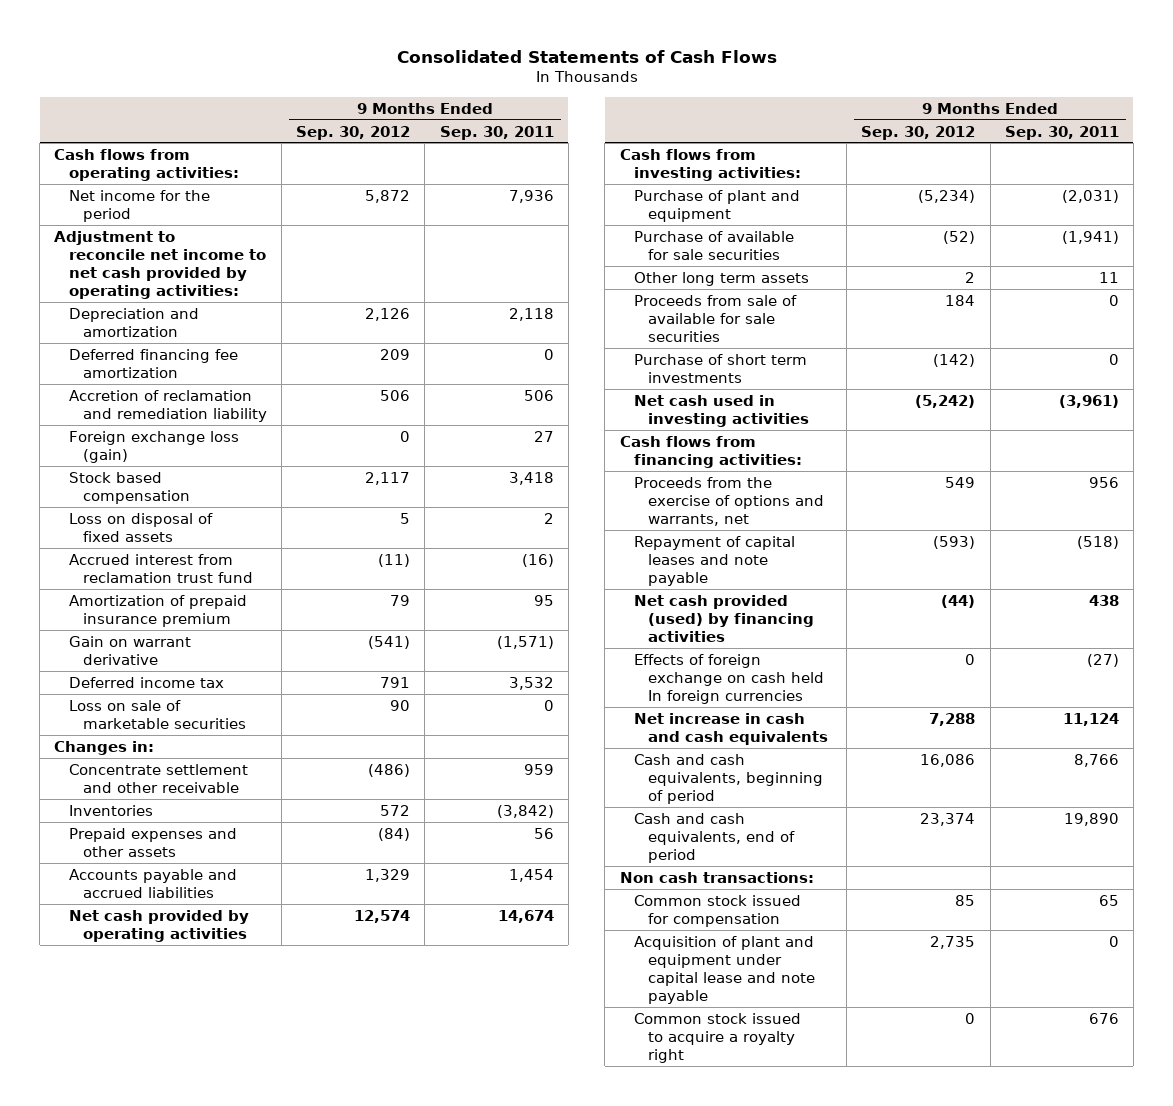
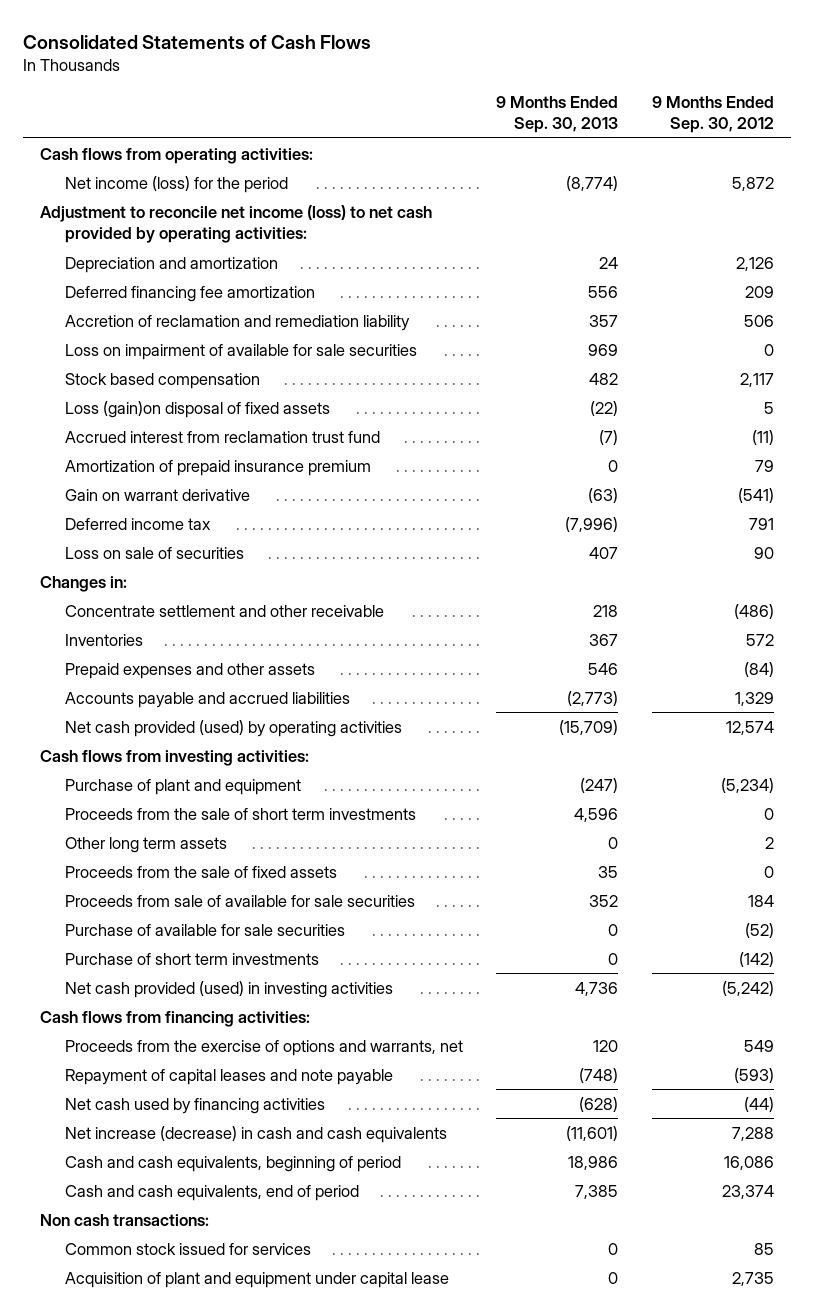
[439,125,554,140] Sep. 30, 2011 -> none
none -> [496,95,619,134] 9 Months Ended Sep. 30, 2013
[68,189,210,222] Net income for the period -> [64,175,288,193] Net income (loss) for the period
[54,230,266,300] Adjustment to reconcile net income to net cash provided by operating activities: -> [39,204,432,244] Adjustment to reconcile net income (loss) to net cash provided by operating activities:
[68,430,239,463] Foreign exchange loss (gain) -> none
none -> [64,343,417,360] Loss on impairment of available for sale securities
[68,512,213,542] Loss on disposal of fixed assets -> [64,400,330,418] Loss (gain)on disposal of fixed assets
[68,699,247,729] Loss on sale of marketable securities -> [64,546,244,559] Loss on sale of securities
[68,909,249,942] Net cash provided by operating activities -> [64,719,402,737] Net cash provided (used) by operating activities
none -> [64,807,416,820] Proceeds from the sale of short term investments
none -> [64,865,337,878] Proceeds from the sale of fixed assets
[633,230,794,260] Purchase of available for sale securities -> [64,923,345,936] Purchase of available for sale securities
[633,394,810,427] Net cash used in investing activities -> [64,980,393,998] Net cash provided (used) in investing activities
[633,653,825,705] Effects of foreign exchange on cash held In foreign currencies -> none
[633,594,815,643] Net cash provided (used) by financing activities -> [64,1097,325,1114] Net cash used by financing activities
[633,712,829,745] Net increase in cash and cash equivalents -> [64,1125,447,1143] Net increase (decrease) in cash and cash equivalents
[633,1012,801,1064] Common stock issued to acquire a royalty right -> none
[633,894,801,927] Common stock issued for compensation -> [64,1242,311,1255] Common stock issued for services
[633,935,816,1005] Acquisition of plant and equipment under capital lease and note payable -> [64,1271,449,1288] Acquisition of plant and equipment under capital lease

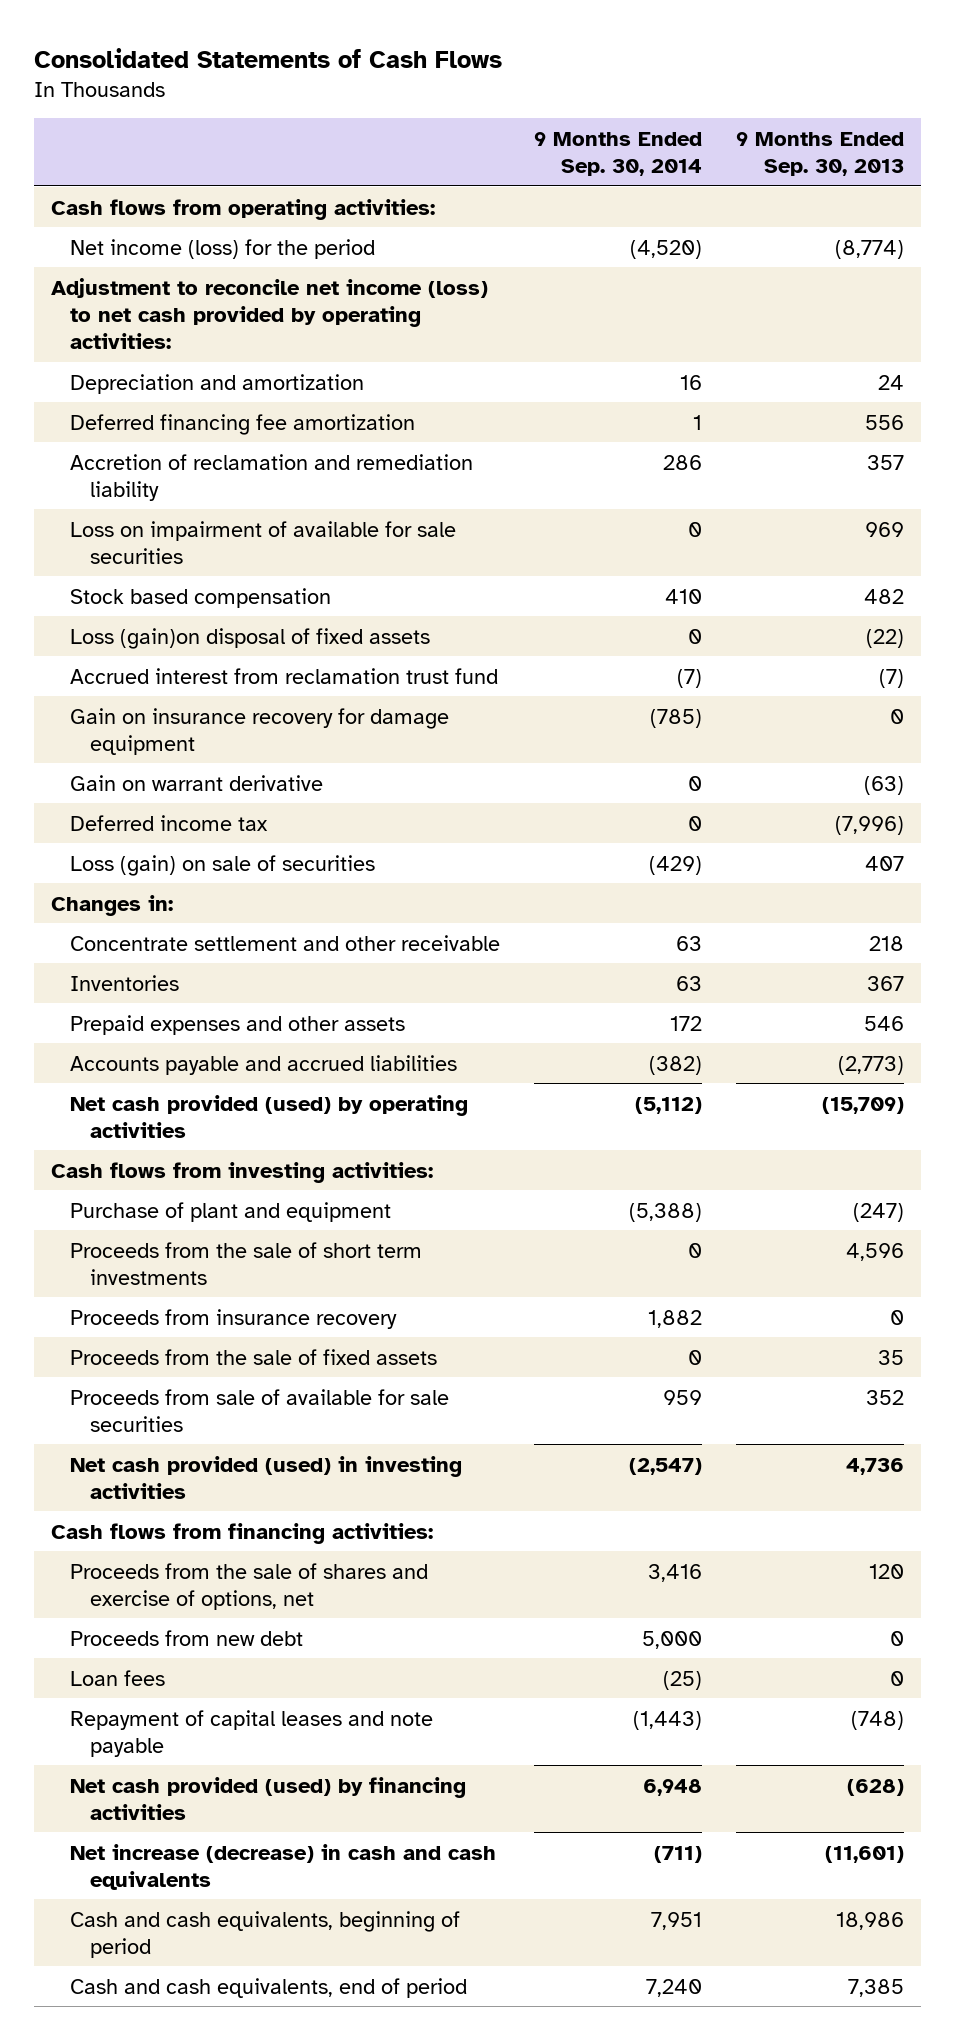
[652,95,775,134] 9 Months Ended Sep. 30, 2012 -> none
none -> [534,131,703,176] 9 Months Ended Sep. 30, 2014
[64,459,371,476] Amortization of prepaid insurance premium -> none
none -> [70,707,450,755] Gain on insurance recovery for damage equipment
[64,546,244,559] Loss on sale of securities -> [70,854,376,876] Loss (gain) on sale of securities
[64,836,227,853] Other long term assets -> none
none -> [70,1308,398,1329] Proceeds from insurance recovery
[64,923,345,936] Purchase of available for sale securities -> none
[64,952,319,965] Purchase of short term investments -> none
[64,1039,463,1056] Proceeds from the exercise of options and warrants, net -> [70,1562,429,1610] Proceeds from the sale of shares and exercise of options, net
none -> [70,1629,304,1646] Proceeds from new debt
none -> [70,1669,166,1686] Loan fees
[64,1097,325,1114] Net cash used by financing activities -> [70,1776,467,1820] Net cash provided (used) by financing activities
[39,1213,209,1226] Non cash transactions: -> none
[64,1242,311,1255] Common stock issued for services -> none
[64,1271,449,1288] Acquisition of plant and equipment under capital lease -> none

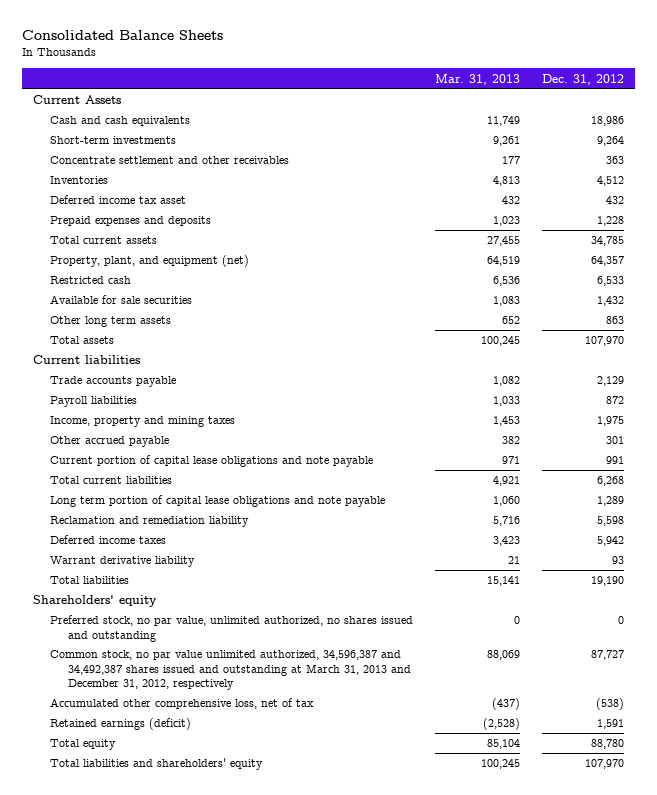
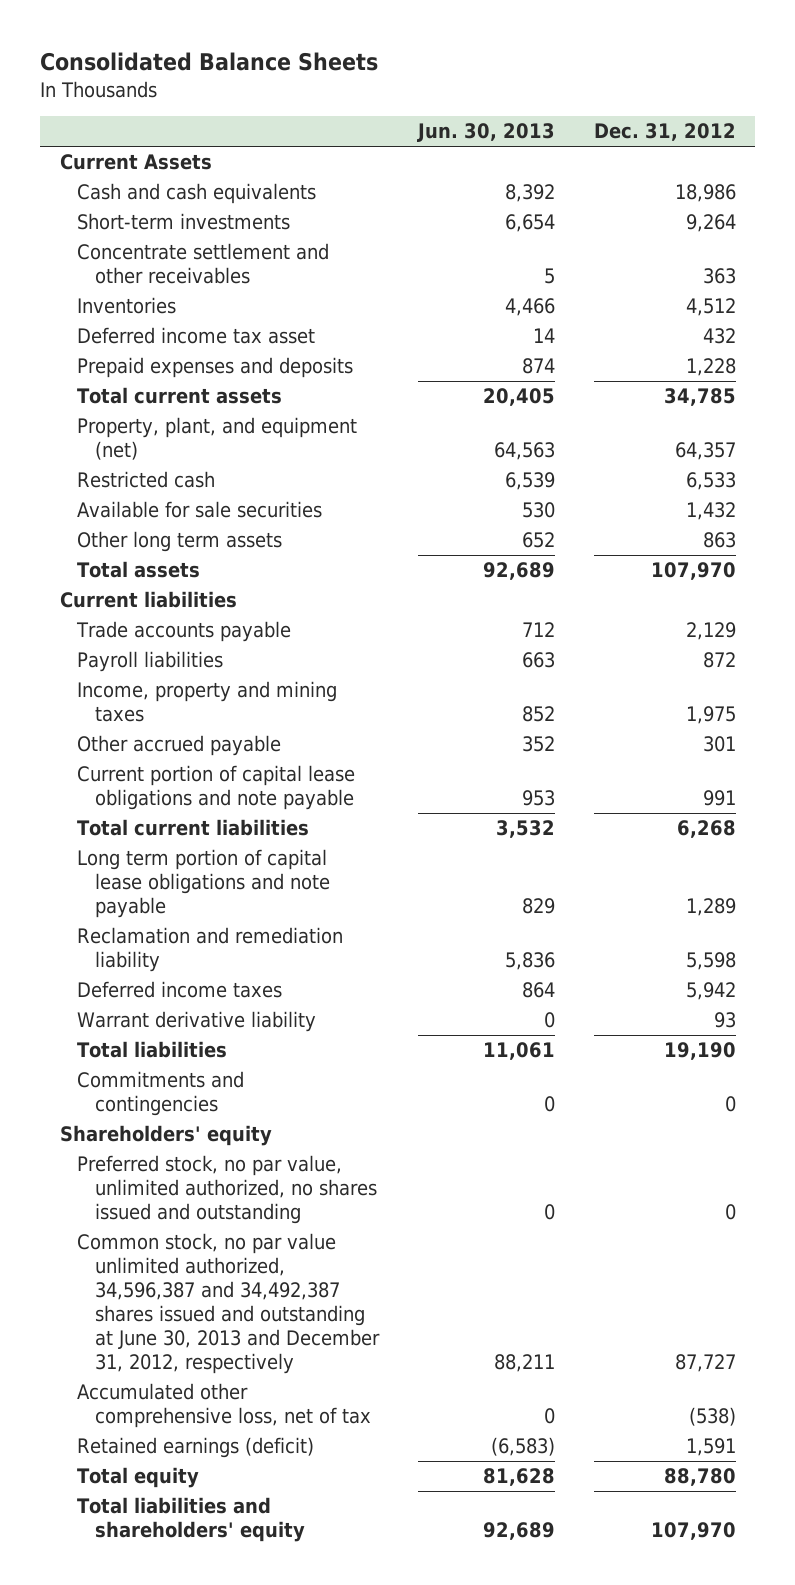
[435,73,521,85] Mar. 31, 2013 -> none
none -> [416,123,555,143] Jun. 30, 2013
none -> [77,1071,245,1117] Commitments and contingencies
[50,650,411,690] Common stock, no par value unlimited authorized, 34,596,387 and 34,492,387 shares issued and outstanding at March 31, 2013 and December 31, 2012, respectively -> [77,1233,380,1374] Common stock, no par value unlimited authorized, 34,596,387 and 34,492,387 shares issued and outstanding at June 30, 2013 and December 31, 2012, respectively

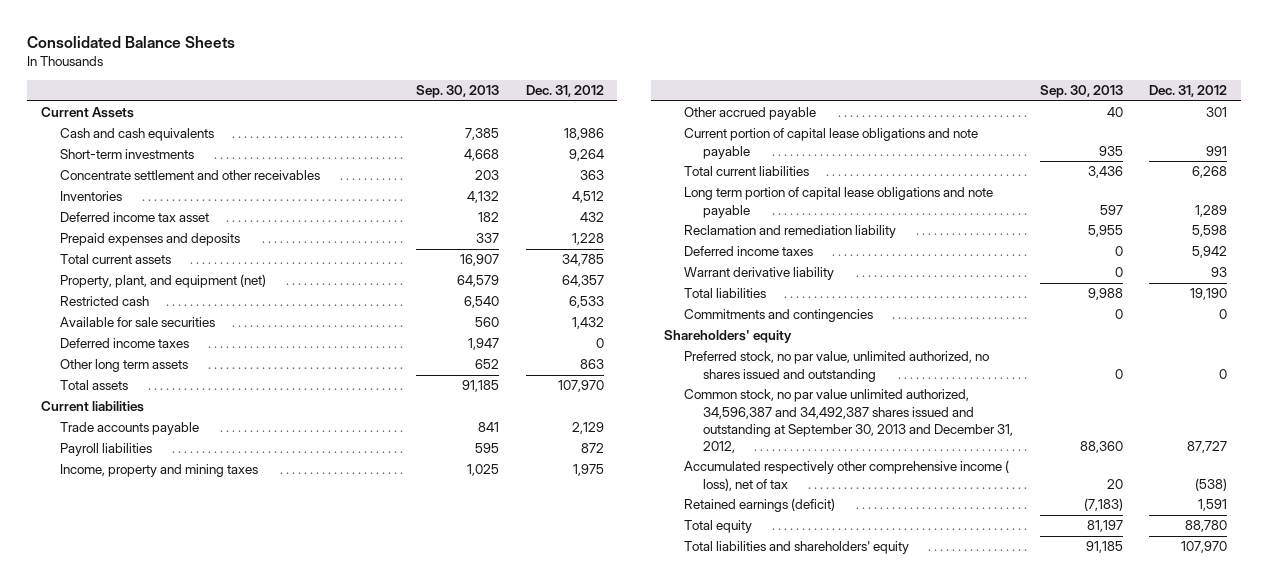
[416,123,555,143] Jun. 30, 2013 -> none
none -> [416,85,500,99] Sep. 30, 2013
none -> [60,338,190,349] Deferred income taxes
[77,1233,380,1374] Common stock, no par value unlimited authorized, 34,596,387 and 34,492,387 shares issued and outstanding at June 30, 2013 and December 31, 2012, respectively -> [683,389,1014,453] Common stock, no par value unlimited authorized, 34,596,387 and 34,492,387 shares issued and outstanding at September 30, 2013 and December 31, 2012,
[77,1383,371,1429] Accumulated other comprehensive loss, net of tax -> [683,460,1009,491] Accumulated respectively other comprehensive income ( loss), net of tax

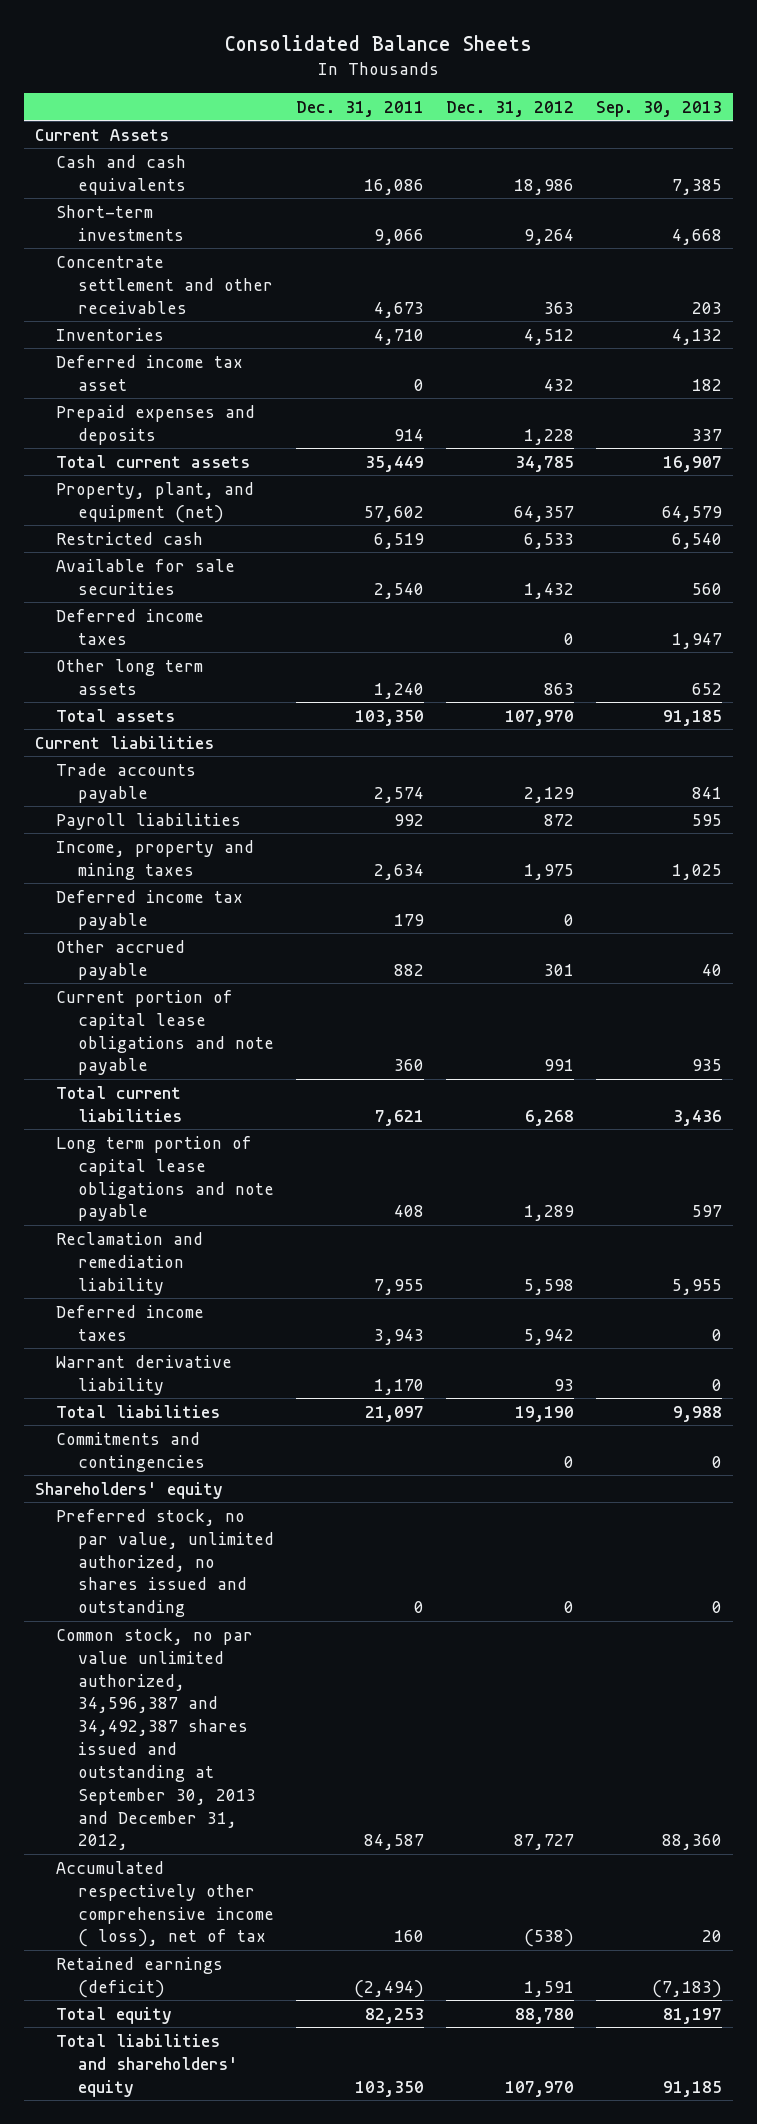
none -> [295,100,424,117] Dec. 31, 2011
none -> [56,889,244,930] Deferred income tax payable

